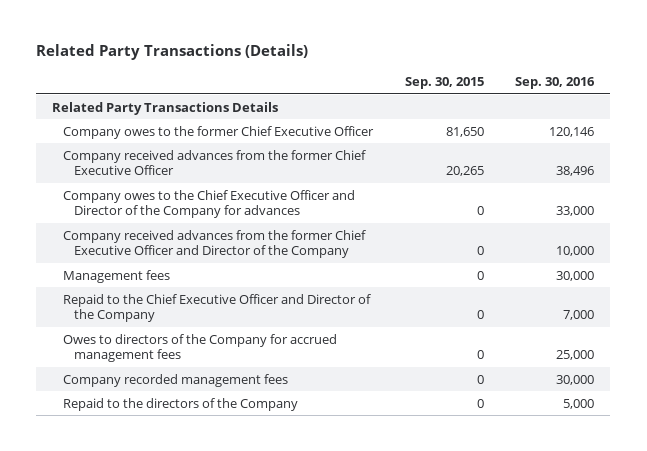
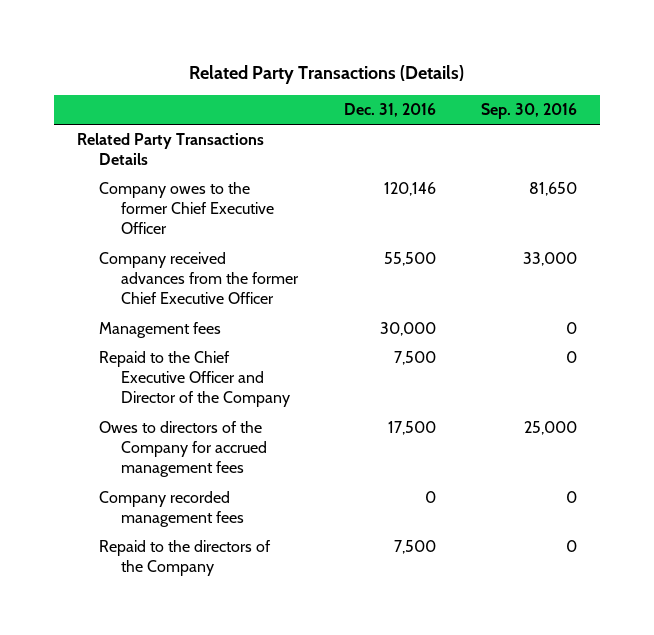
[404,77,484,90] Sep. 30, 2015 -> none
none -> [343,103,436,118] Dec. 31, 2016
[62,189,355,219] Company owes to the Chief Executive Officer and Director of the Company for advances -> none
[62,229,366,259] Company received advances from the former Chief Executive Officer and Director of the Company -> none
[549,126,595,137] 120,146 -> [529,182,578,197] 81,650
[556,166,595,177] 38,496 -> [523,252,578,267] 33,000
[556,270,595,281] 30,000 -> [566,322,578,335] 0
[563,310,595,321] 7,000 -> [566,351,578,364] 0
[556,374,595,385] 30,000 -> [566,491,578,504] 0
[563,398,595,409] 5,000 -> [566,540,578,553] 0

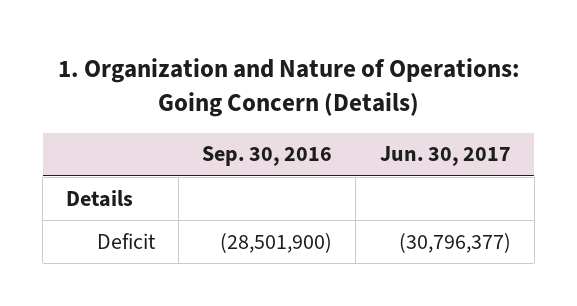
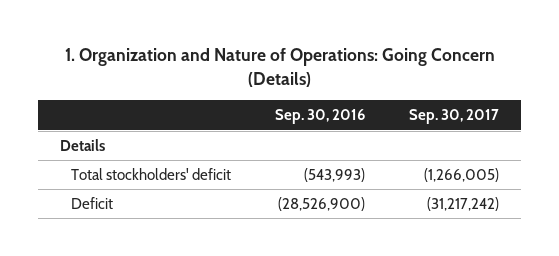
[379,146,511,167] Jun. 30, 2017 -> none
none -> [409,109,500,125] Sep. 30, 2017
none -> [71,168,232,181] Total stockholders' deficit
[220,232,333,253] (28,501,900) -> [278,197,366,212] (28,526,900)

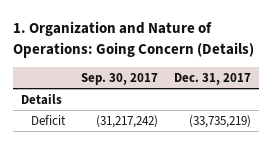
[275,109,366,125] Sep. 30, 2016 -> none
none -> [174,72,252,85] Dec. 31, 2017
[71,168,232,181] Total stockholders' deficit -> none

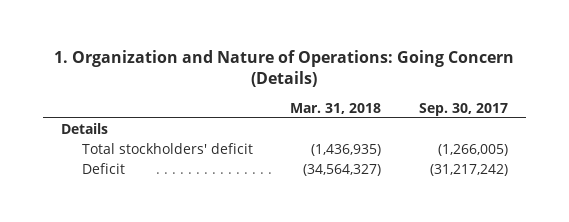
[174,72,252,85] Dec. 31, 2017 -> none
none -> [290,102,382,114] Mar. 31, 2018
none -> [82,142,254,154] Total stockholders' deficit

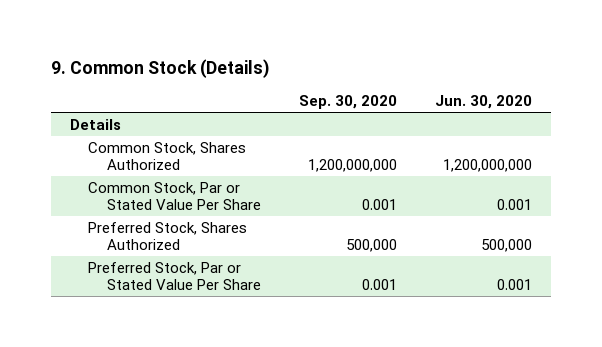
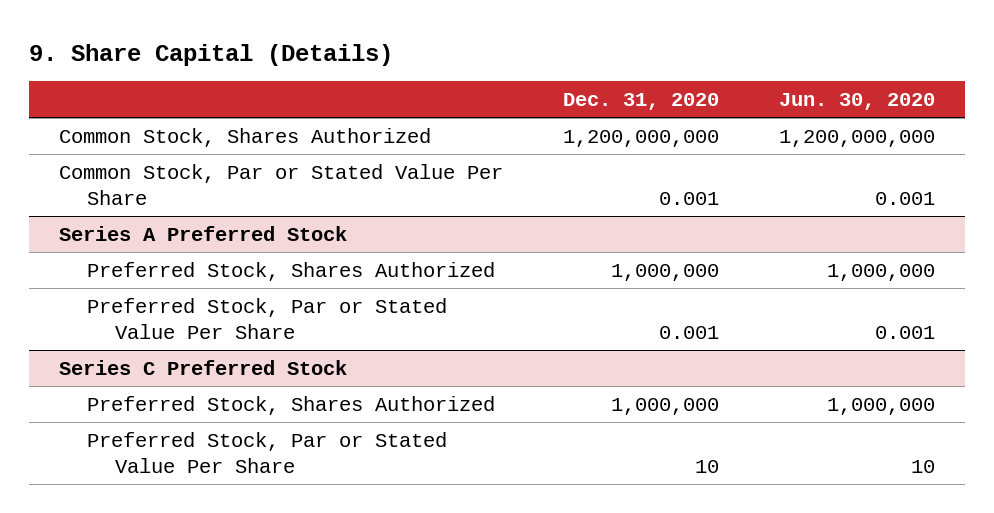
[50,59,270,79] 9. Common Stock (Details) -> [28,43,393,66] 9. Share Capital (Details)
[299,94,398,109] Sep. 30, 2020 -> none
none -> [562,93,719,111] Dec. 31, 2020
[69,118,121,130] Details -> none
none -> [58,225,347,241] Series A Preferred Stock
[481,239,533,253] 500,000 -> [826,263,935,281] 1,000,000
none -> [58,359,347,375] Series C Preferred Stock
none -> [86,395,495,415] Preferred Stock, Shares Authorized
none -> [86,431,447,474] Preferred Stock, Par or Stated Value Per Share

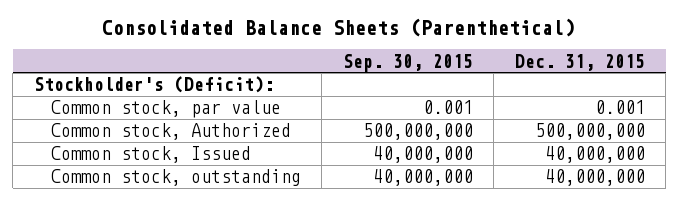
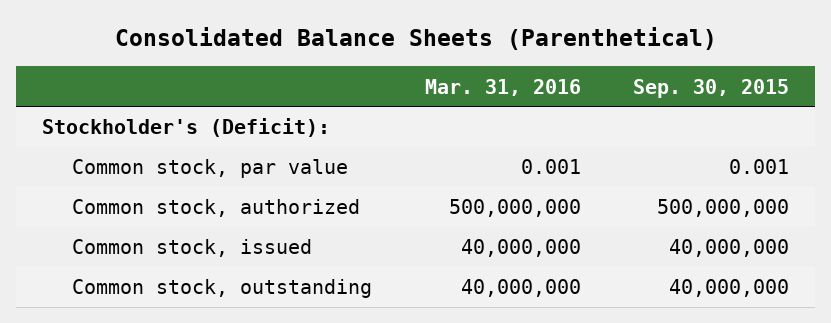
[514,53,645,71] Dec. 31, 2015 -> none
none -> [424,78,581,96] Mar. 31, 2016
[50,123,291,141] Common stock, Authorized -> [72,199,361,218] Common stock, authorized
[50,146,251,164] Common stock, Issued -> [72,239,313,258] Common stock, issued

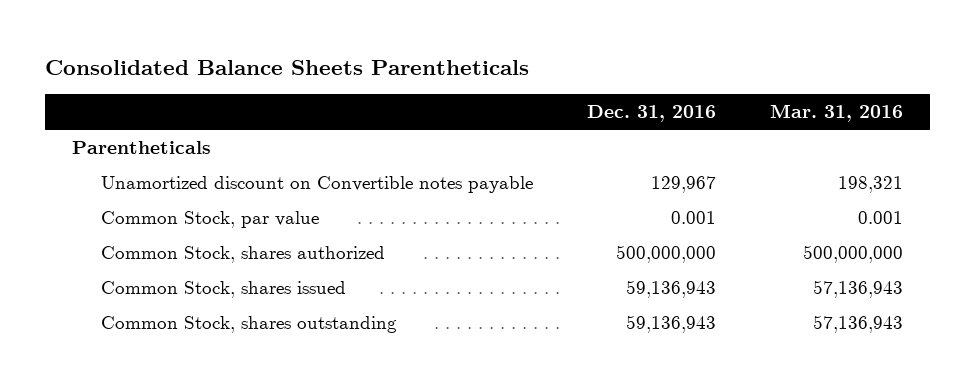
[114,27,717,51] Consolidated Balance Sheets (Parenthetical) -> [44,59,529,75] Consolidated Balance Sheets Parentheticals
[633,78,790,98] Sep. 30, 2015 -> none
none -> [587,105,717,123] Dec. 31, 2016
[42,118,331,138] Stockholder's (Deficit): -> none
none -> [71,141,211,155] Parentheticals
none -> [101,176,534,194] Unamortized discount on Convertible notes payable
[72,159,349,179] Common stock, par value -> [101,211,320,229] Common Stock, par value
[72,199,361,218] Common stock, authorized -> [101,246,386,264] Common Stock, shares authorized
[72,239,313,258] Common stock, issued -> [101,281,347,299] Common Stock, shares issued
[460,239,581,258] 40,000,000 -> [813,280,904,299] 57,136,943
[72,279,373,299] Common stock, outstanding -> [101,316,398,334] Common Stock, shares outstanding
[460,279,581,298] 40,000,000 -> [813,315,904,334] 57,136,943

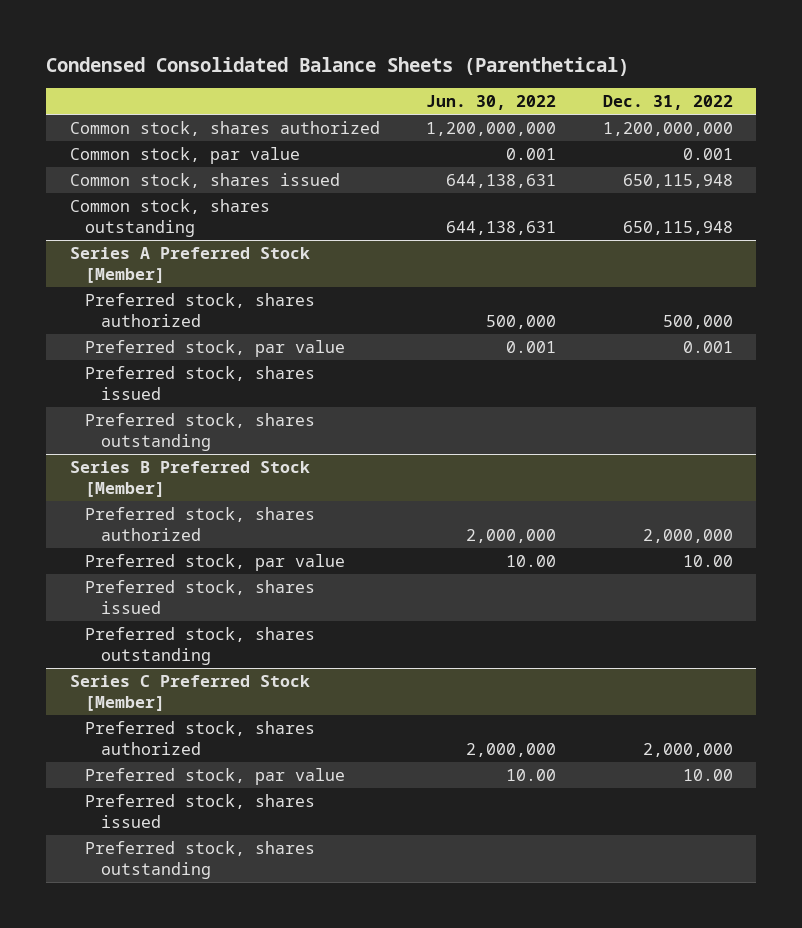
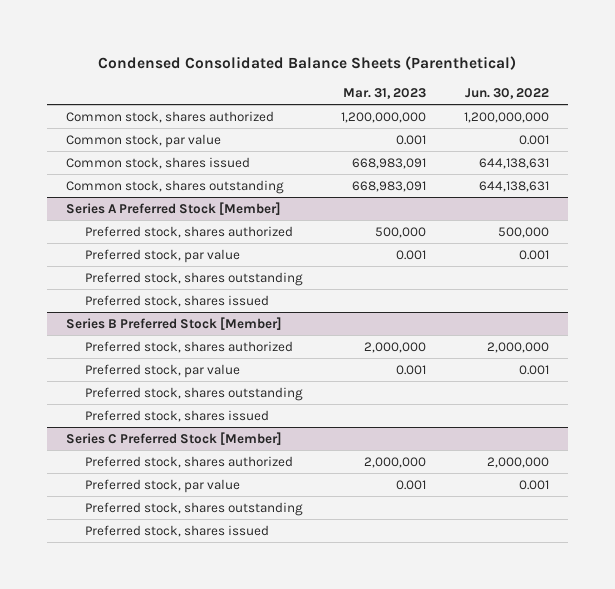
[602,95,733,111] Dec. 31, 2022 -> none
none -> [343,87,427,99] Mar. 31, 2023
[85,365,316,401] Preferred stock, shares issued -> [84,294,269,307] Preferred stock, shares issued
[506,554,557,567] 10.00 -> [519,364,550,375] 0.001
[85,579,316,615] Preferred stock, shares issued -> [84,409,269,422] Preferred stock, shares issued
[506,768,557,781] 10.00 -> [519,479,550,490] 0.001
[85,793,316,829] Preferred stock, shares issued -> [84,524,269,537] Preferred stock, shares issued

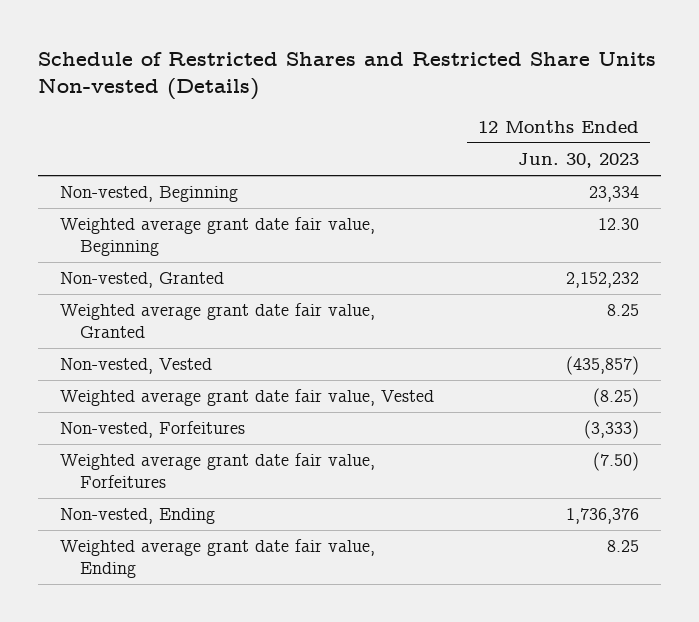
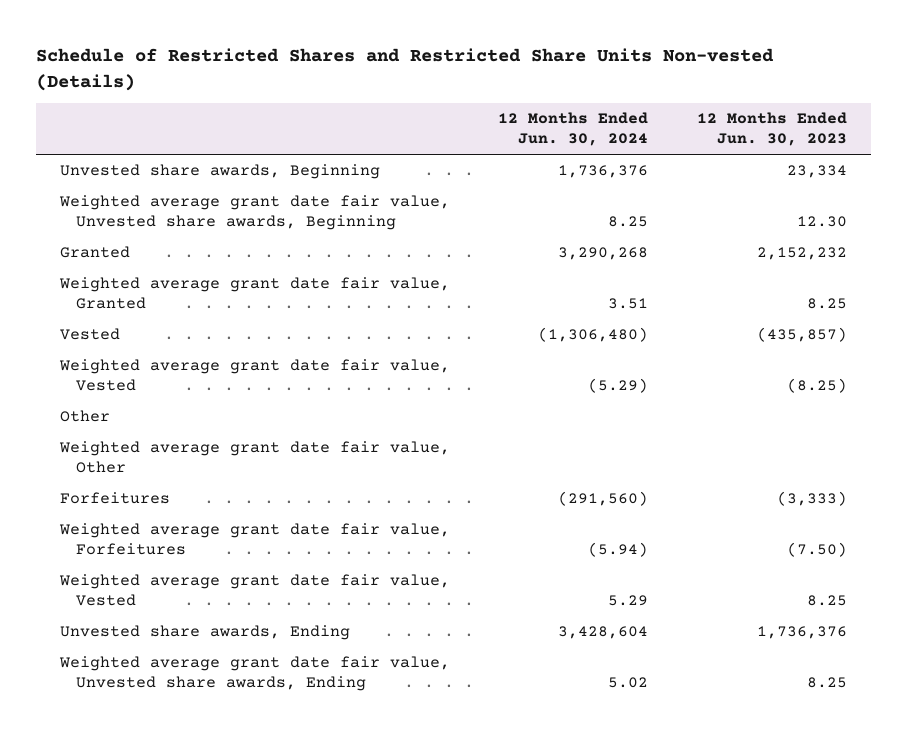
none -> [498,112,649,147] 12 Months Ended Jun. 30, 2024
[60,186,239,203] Non-vested, Beginning -> [60,164,381,180] Unvested share awards, Beginning
[60,217,376,256] Weighted average grant date fair value, Beginning -> [59,195,451,231] Weighted average grant date fair value, Unvested share awards, Beginning
[60,272,225,289] Non-vested, Granted -> [60,246,131,259] Granted
[60,358,213,375] Non-vested, Vested -> [60,328,121,341] Vested
none -> [60,410,111,423] Other
none -> [59,441,451,474] Weighted average grant date fair value, Other
[60,421,246,439] Non-vested, Forfeitures -> [60,492,171,505] Forfeitures
none -> [59,574,451,607] Weighted average grant date fair value, Vested
[60,508,216,525] Non-vested, Ending -> [60,625,351,641] Unvested share awards, Ending
[60,539,376,578] Weighted average grant date fair value, Ending -> [59,656,451,692] Weighted average grant date fair value, Unvested share awards, Ending

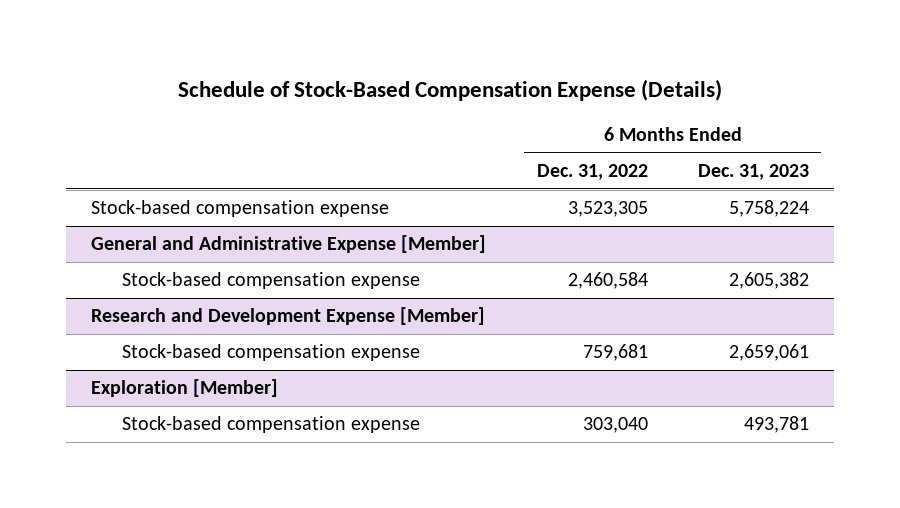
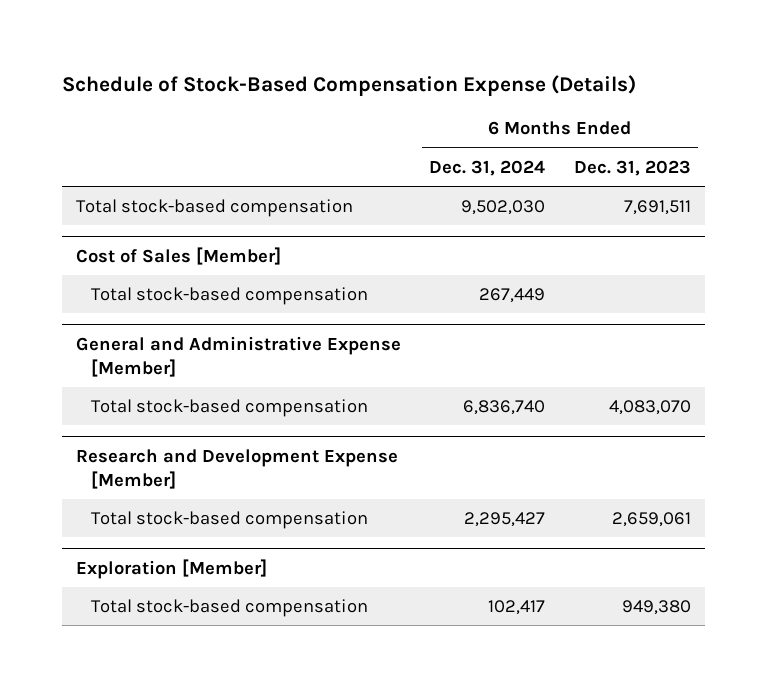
[536,163,648,180] Dec. 31, 2022 -> none
none -> [429,159,546,176] Dec. 31, 2024
[91,200,390,218] Stock-based compensation expense -> [76,198,354,217] Total stock-based compensation
[728,200,809,218] 5,758,224 -> [623,199,691,215] 7,691,511
none -> [76,246,282,265] Cost of Sales [Member]
none -> [91,286,369,305] Total stock-based compensation
[122,272,421,290] Stock-based compensation expense -> [91,398,369,417] Total stock-based compensation
[728,272,809,290] 2,605,382 -> [608,399,691,415] 4,083,070
[122,344,421,362] Stock-based compensation expense -> [91,510,369,529] Total stock-based compensation
[122,416,421,434] Stock-based compensation expense -> [91,598,369,617] Total stock-based compensation
[743,416,809,434] 493,781 -> [621,599,691,615] 949,380

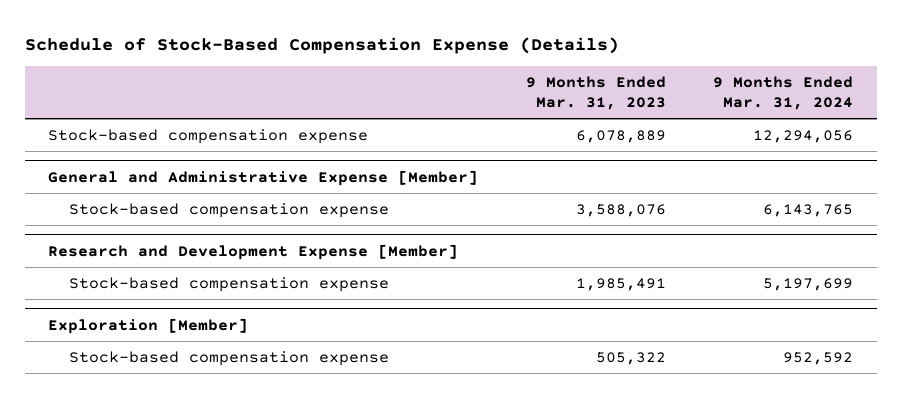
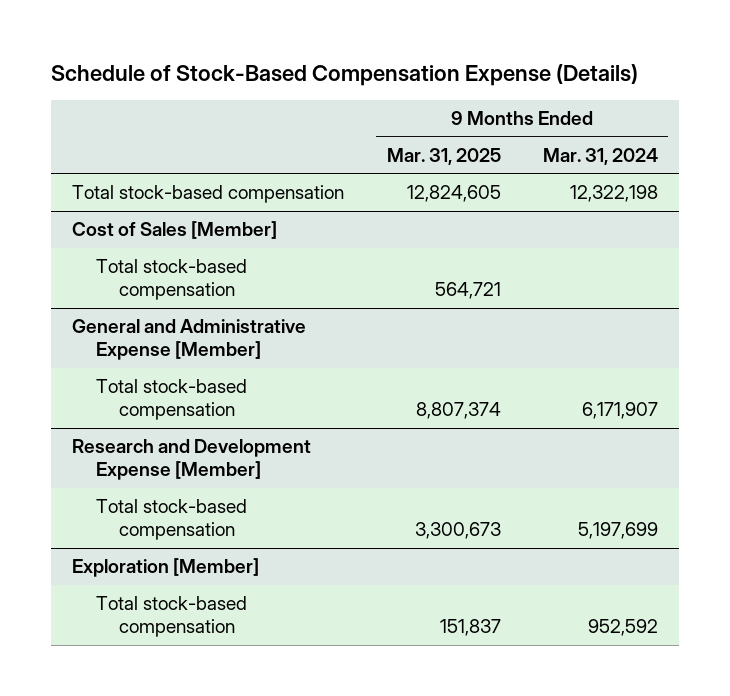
[525,76,666,110] 9 Months Ended Mar. 31, 2023 -> none
none -> [386,148,501,166] Mar. 31, 2025
[48,128,369,144] Stock-based compensation expense -> [72,185,345,204] Total stock-based compensation
[752,129,853,143] 12,294,056 -> [569,185,658,203] 12,322,198
none -> [72,221,278,240] Cost of Sales [Member]
none -> [95,259,247,301] Total stock-based compensation
[69,202,390,218] Stock-based compensation expense -> [95,379,247,421] Total stock-based compensation
[762,203,853,217] 6,143,765 -> [581,402,658,420] 6,171,907
[69,276,390,292] Stock-based compensation expense -> [95,499,247,541] Total stock-based compensation
[69,350,390,366] Stock-based compensation expense -> [95,596,247,638] Total stock-based compensation

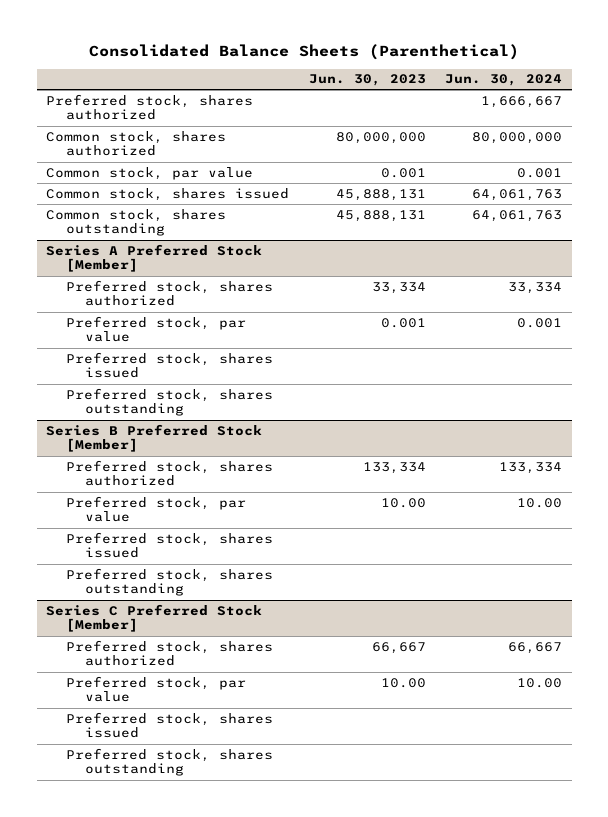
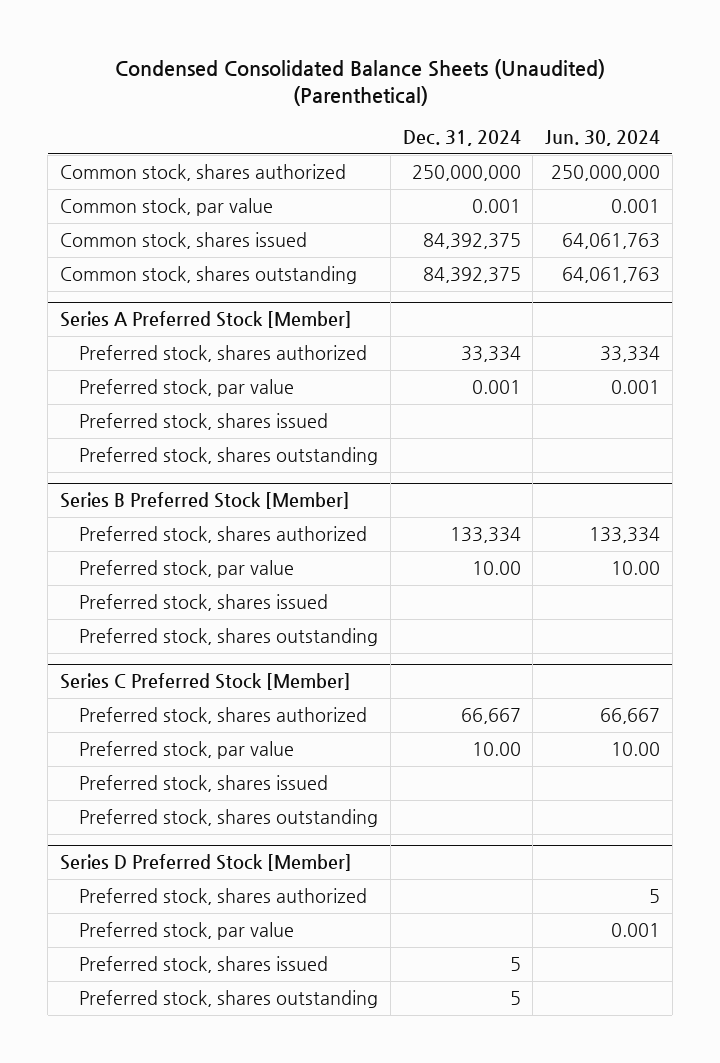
[89,44,520,61] Consolidated Balance Sheets (Parenthetical) -> [115,59,606,107] Condensed Consolidated Balance Sheets (Unaudited) (Parenthetical)
[308,74,426,87] Jun. 30, 2023 -> none
none -> [402,129,521,146] Dec. 31, 2024
[46,93,254,121] Preferred stock, shares authorized -> none
[472,131,563,144] 80,000,000 -> [551,164,661,181] 250,000,000
none -> [60,854,353,872] Series D Preferred Stock [Member]
none -> [79,887,368,905] Preferred stock, shares authorized
none -> [79,921,295,940] Preferred stock, par value
none -> [79,955,329,973] Preferred stock, shares issued
none -> [79,989,379,1008] Preferred stock, shares outstanding

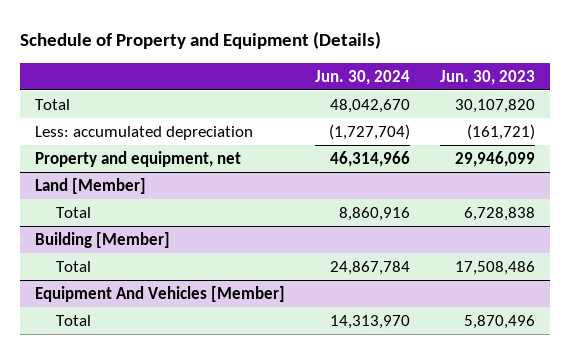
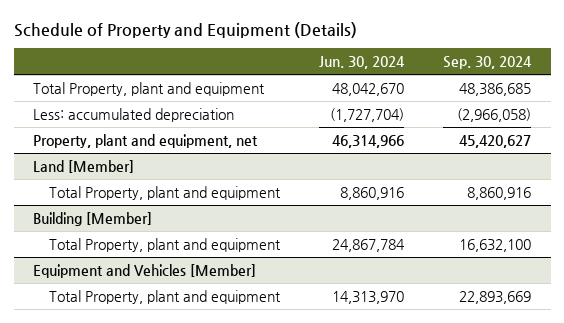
[439,69,535,85] Jun. 30, 2023 -> none
none -> [442,56,532,70] Sep. 30, 2024
[35,99,71,111] Total -> [33,81,266,96] Total Property, plant and equipment
[35,151,242,168] Property and equipment, net -> [33,133,259,148] Property, plant and equipment, net
[56,207,92,219] Total -> [48,185,281,200] Total Property, plant and equipment
[56,261,92,273] Total -> [48,237,281,252] Total Property, plant and equipment
[35,286,286,303] Equipment And Vehicles [Member] -> [33,263,257,278] Equipment and Vehicles [Member]
[56,315,92,327] Total -> [48,289,281,304] Total Property, plant and equipment

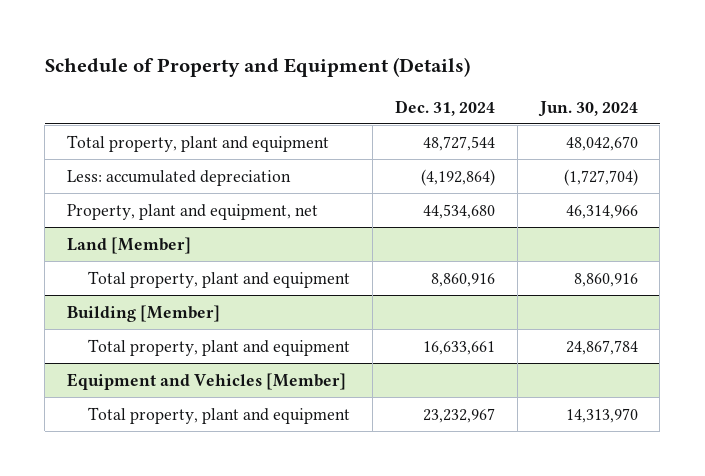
[442,56,532,70] Sep. 30, 2024 -> none
none -> [394,99,495,116] Dec. 31, 2024
[33,81,266,96] Total Property, plant and equipment -> [67,134,330,152] Total property, plant and equipment
[48,185,281,200] Total Property, plant and equipment -> [87,270,350,288] Total property, plant and equipment
[48,237,281,252] Total Property, plant and equipment -> [87,338,350,356] Total property, plant and equipment
[48,289,281,304] Total Property, plant and equipment -> [87,406,350,424] Total property, plant and equipment

